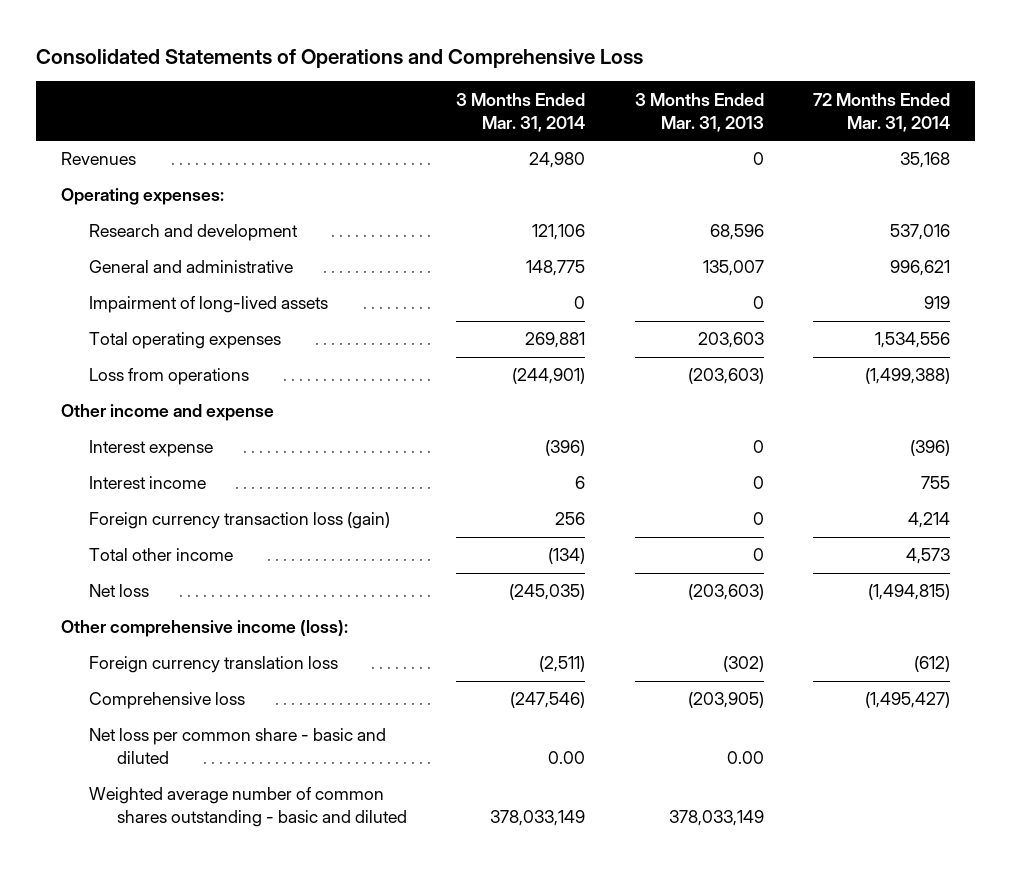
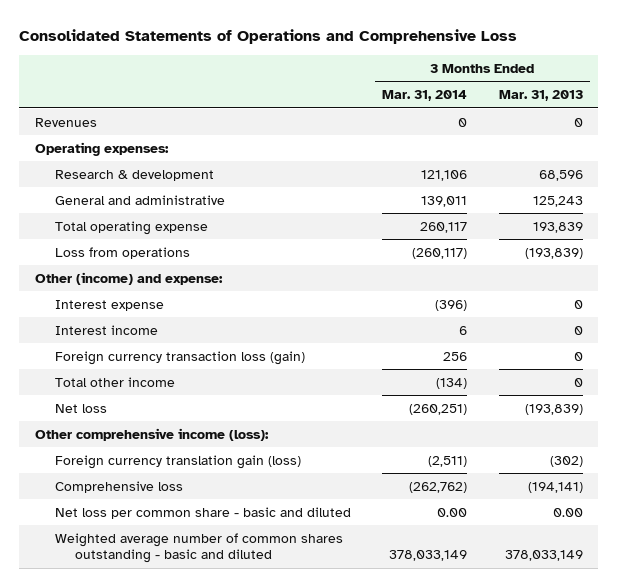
[813,92,951,132] 72 Months Ended Mar. 31, 2014 -> none
[529,152,586,169] 24,980 -> [458,117,468,127] 0
[88,296,328,314] Impairment of long-lived assets -> none
[88,224,298,242] Research and development -> [55,169,215,181] Research & development
[526,260,586,277] 148,775 -> [421,195,468,207] 139,011
[702,260,764,277] 135,007 -> [532,195,583,207] 125,243
[88,332,281,350] Total operating expenses -> [55,220,209,235] Total operating expense
[525,332,586,349] 269,881 -> [420,221,468,233] 260,117
[697,332,764,349] 203,603 -> [532,221,583,233] 193,839
[512,368,586,385] (244,901) -> [412,247,468,259] (260,117)
[687,368,764,385] (203,603) -> [524,247,583,259] (193,839)
[61,404,275,422] Other income and expense -> [35,271,224,285] Other (income) and expense:
[509,584,586,601] (245,035) -> [409,403,468,415] (260,251)
[687,584,764,601] (203,603) -> [524,403,583,415] (193,839)
[88,656,338,674] Foreign currency translation loss -> [55,454,302,469] Foreign currency translation gain (loss)
[510,692,586,709] (247,546) -> [409,481,468,493] (262,762)
[687,692,764,709] (203,905) -> [527,481,583,493] (194,141)

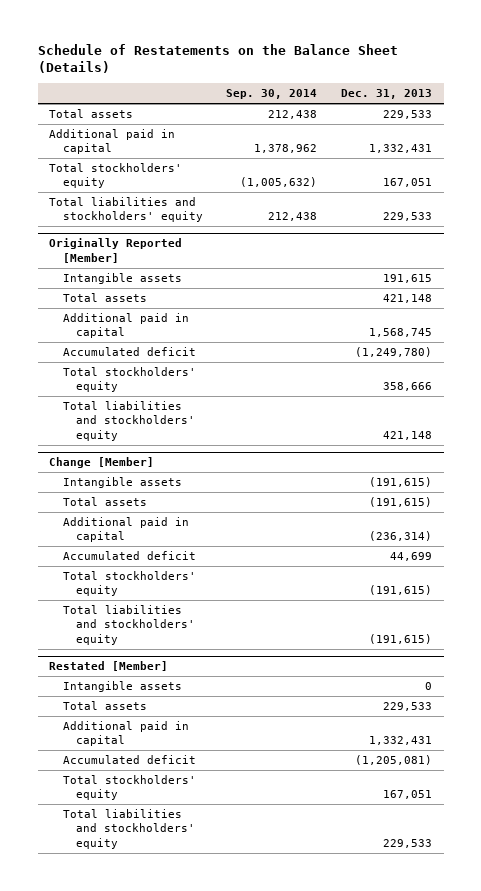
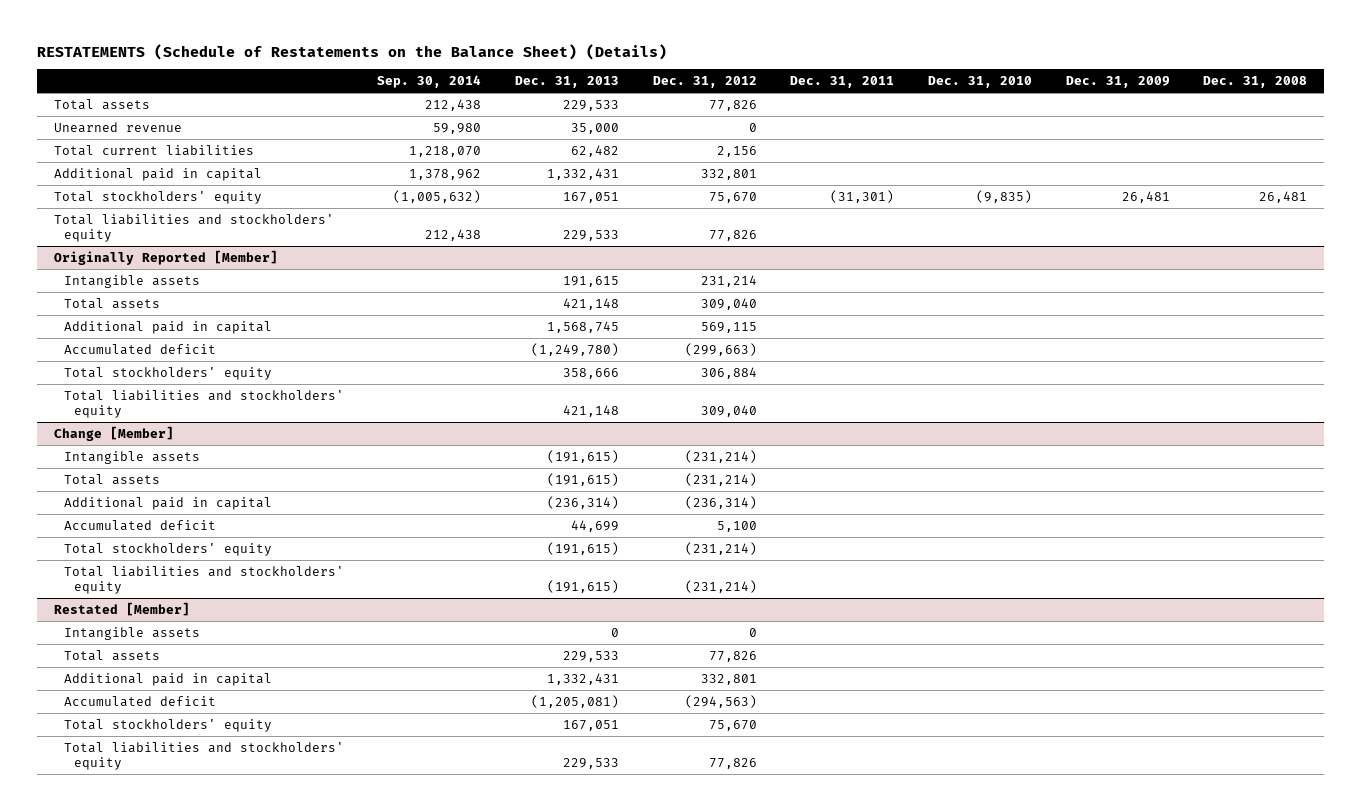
[37,43,398,74] Schedule of Restatements on the Balance Sheet (Details) -> [37,43,668,60] RESTATEMENTS (Schedule of Restatements on the Balance Sheet) (Details)
none -> [652,76,757,89] Dec. 31, 2012
none -> [790,76,895,89] Dec. 31, 2011
none -> [927,76,1032,89] Dec. 31, 2010
none -> [1065,76,1170,89] Dec. 31, 2009
none -> [1203,76,1308,89] Dec. 31, 2008
none -> [53,121,182,133] Unearned revenue
none -> [53,144,254,156] Total current liabilities

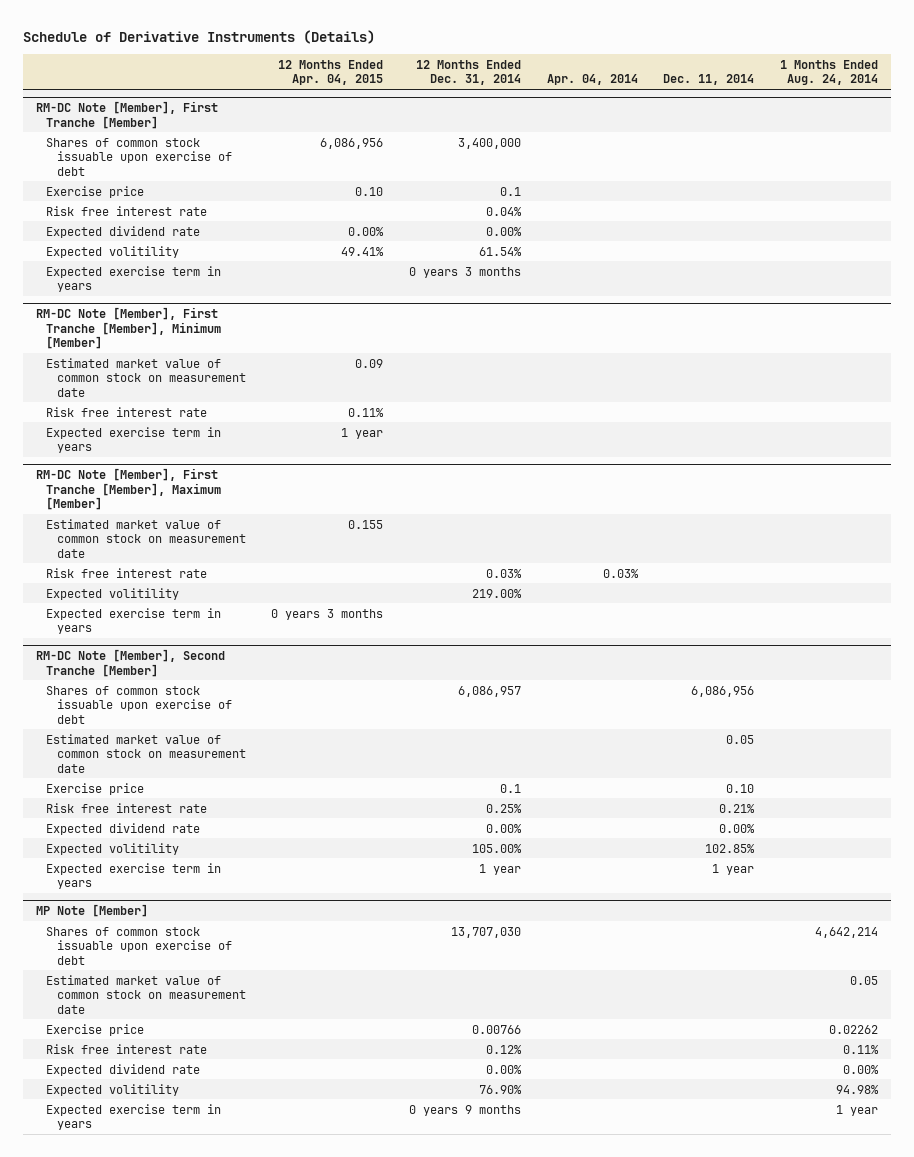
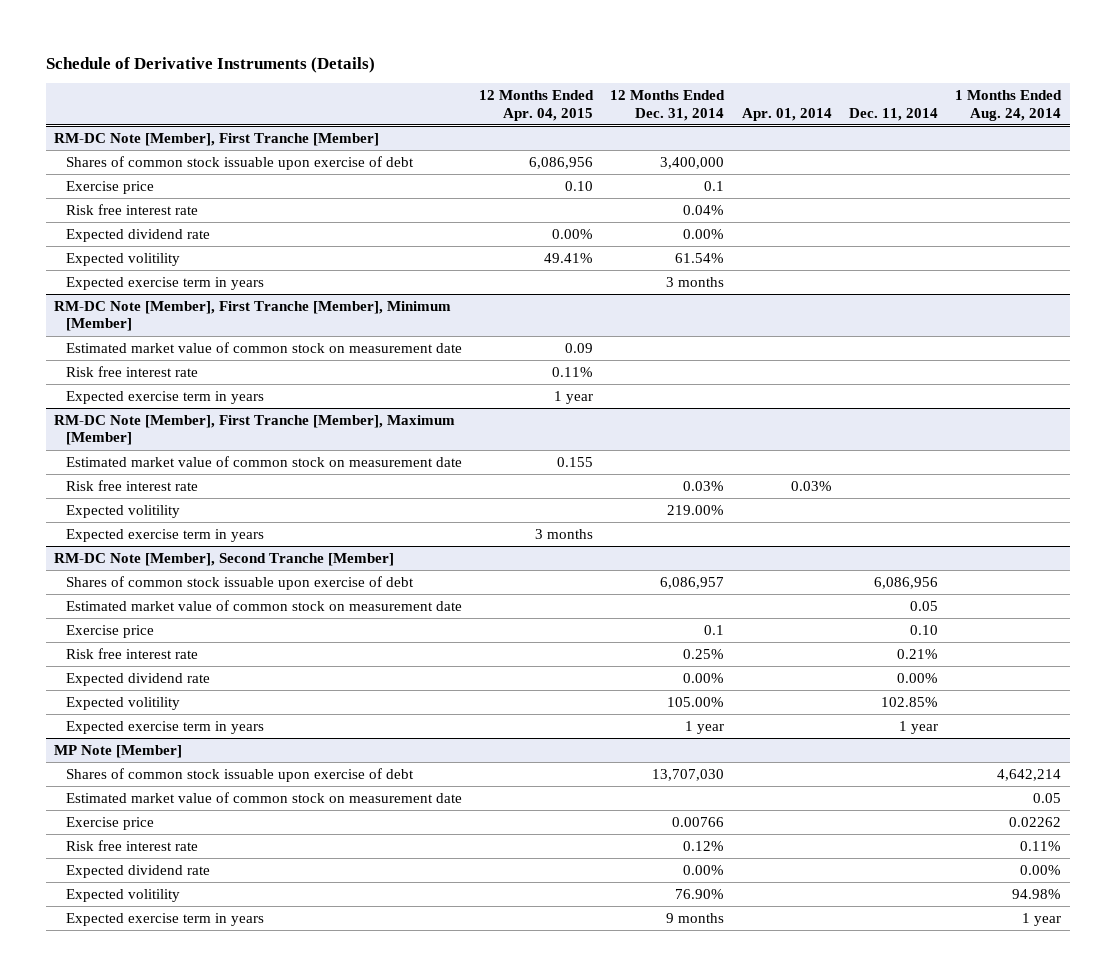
[546,74,638,86] Apr. 04, 2014 -> none
none -> [741,107,832,121] Apr. 01, 2014
[409,266,522,278] 0 years 3 months -> [666,276,725,287] 3 months
[271,608,384,620] 0 years 3 months -> [535,528,594,539] 3 months
[409,1104,522,1116] 0 years 9 months -> [666,912,725,923] 9 months

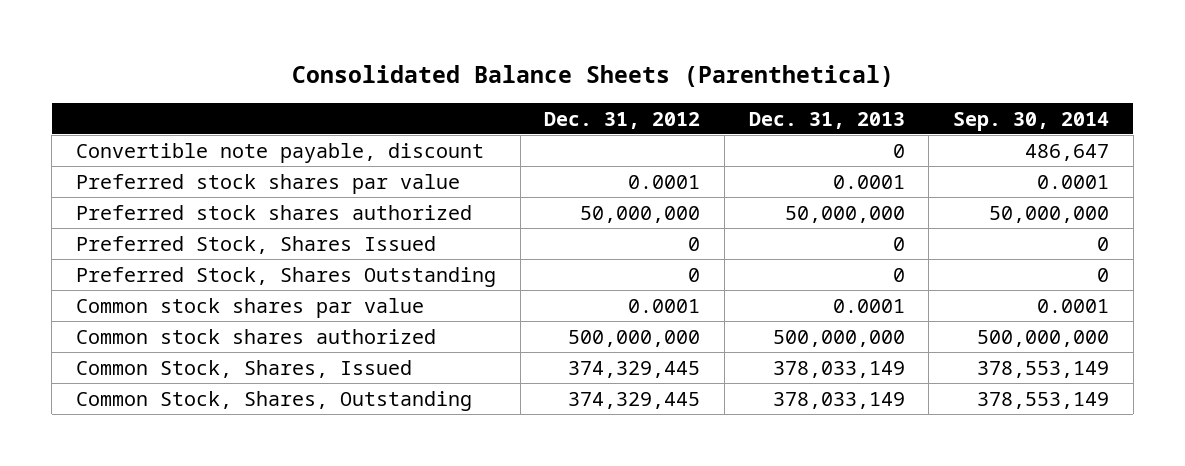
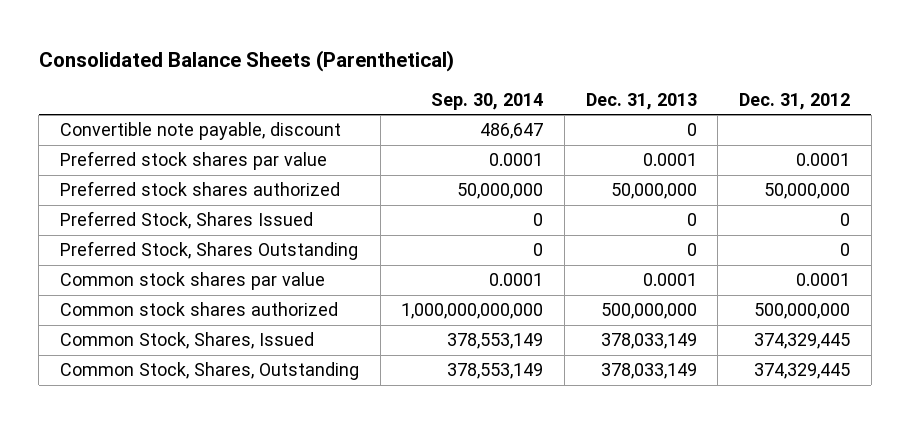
[977,329,1110,347] 500,000,000 -> [401,303,544,320] 1,000,000,000,000

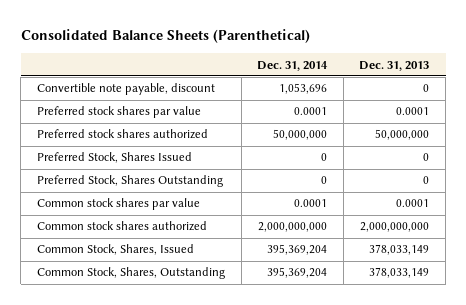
[431,92,544,110] Sep. 30, 2014 -> none
[738,92,850,110] Dec. 31, 2012 -> none
none -> [257,60,329,71] Dec. 31, 2014
[600,303,697,320] 500,000,000 -> [360,222,430,233] 2,000,000,000

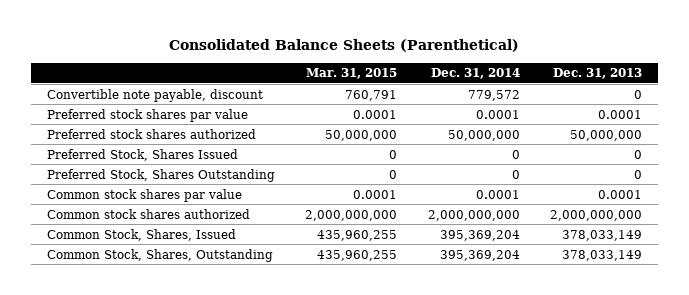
none -> [306,68,398,80] Mar. 31, 2015
[279,83,328,95] 1,053,696 -> [467,89,520,101] 779,572

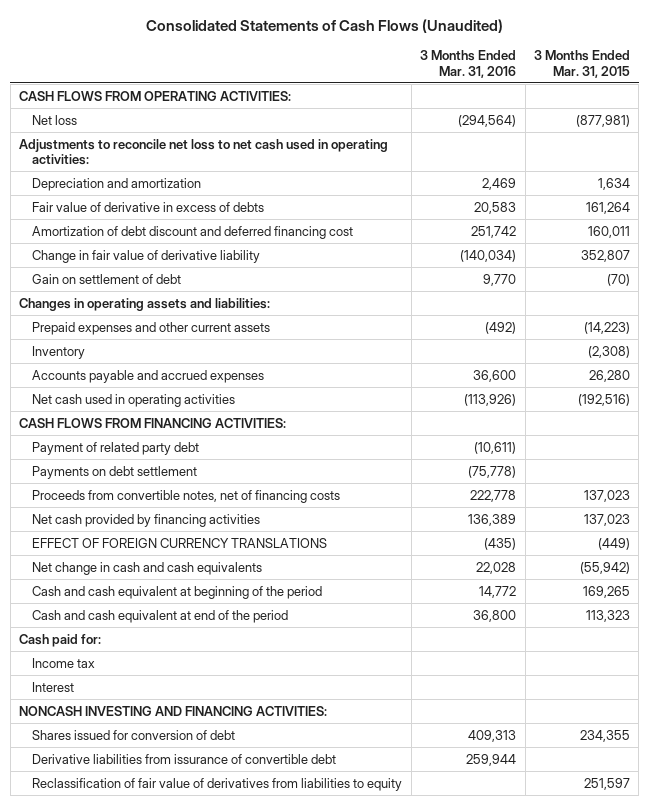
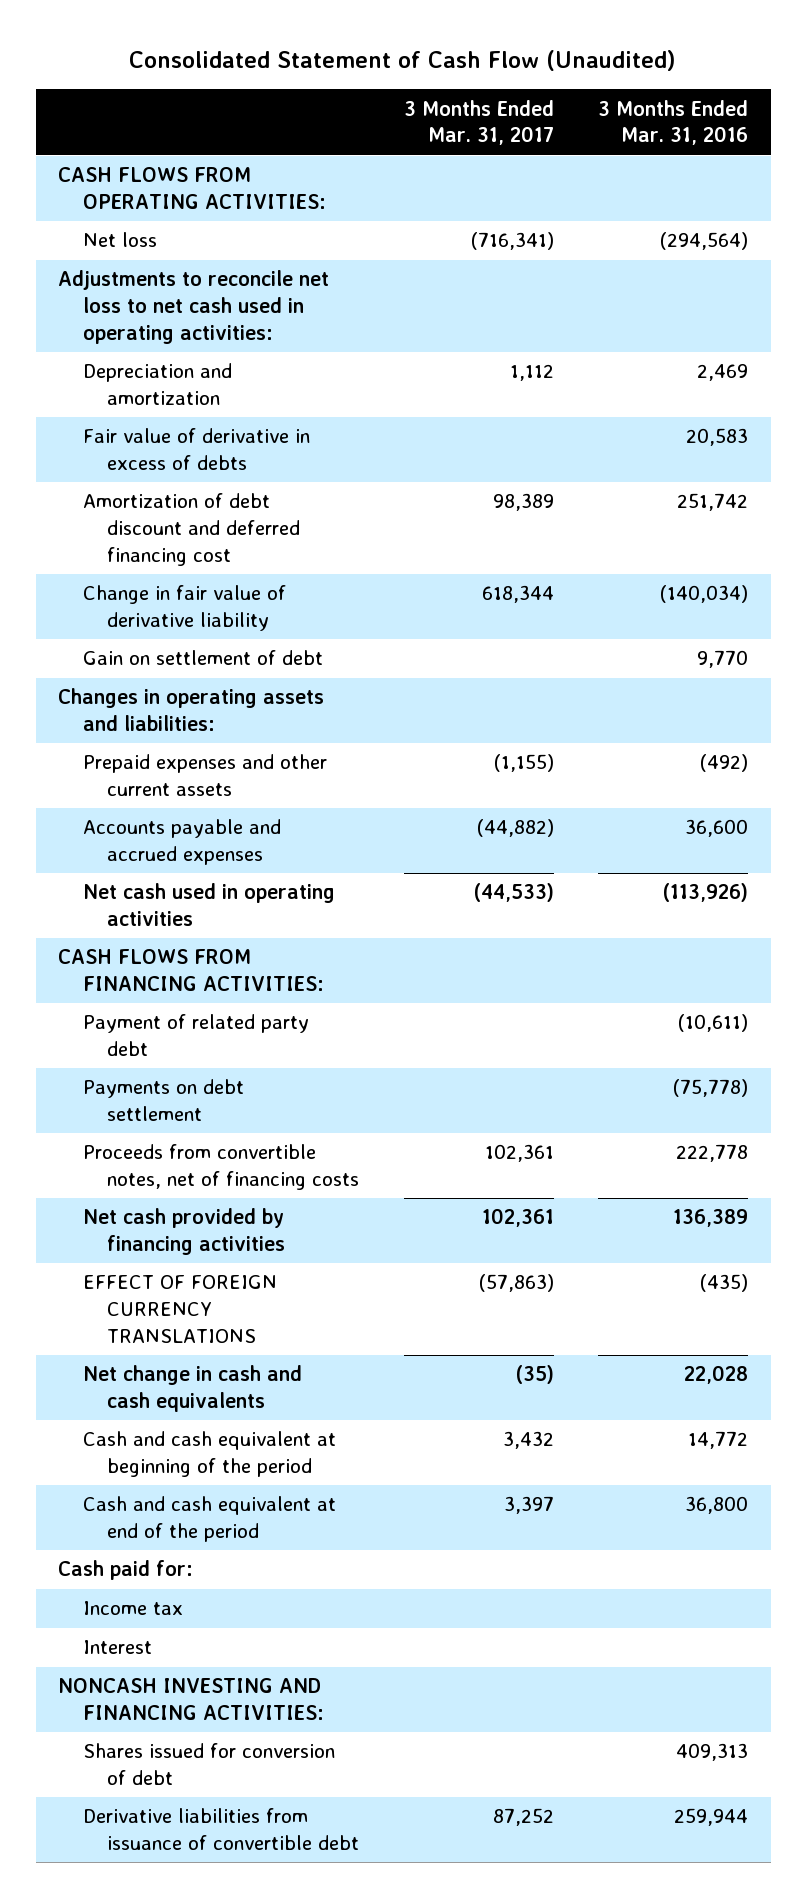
[145,18,503,33] Consolidated Statements of Cash Flows (Unaudited) -> [129,50,677,72] Consolidated Statement of Cash Flow (Unaudited)
[533,50,630,78] 3 Months Ended Mar. 31, 2015 -> none
none -> [403,99,554,146] 3 Months Ended Mar. 31, 2017
[32,345,86,359] Inventory -> none
[32,777,403,791] Reclassification of fair value of derivatives from liabilities to equity -> none
[32,753,337,764] Derivative liabilities from issurance of convertible debt -> [82,1808,360,1851] Derivative liabilities from issuance of convertible debt

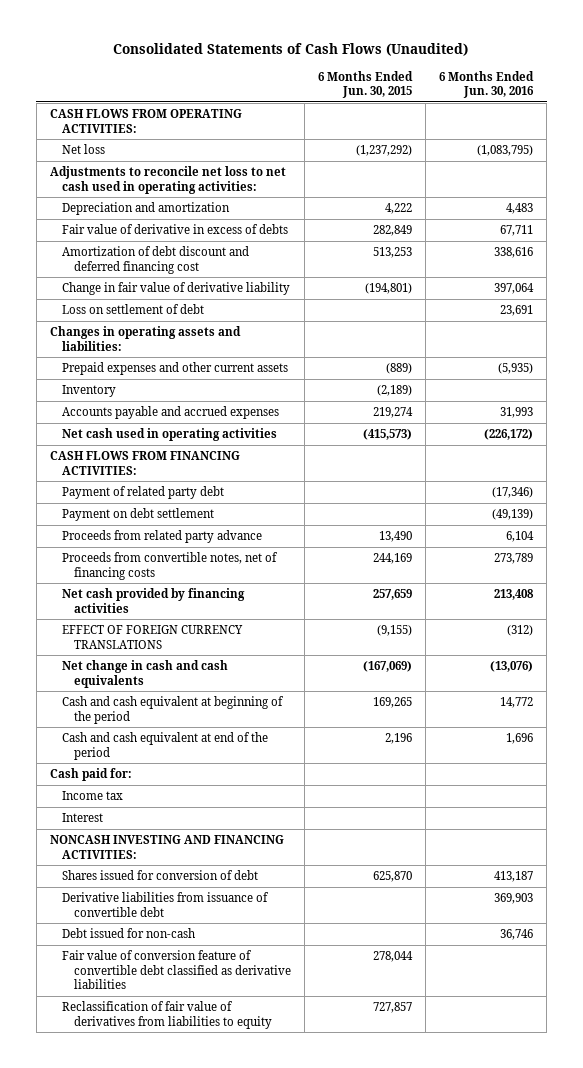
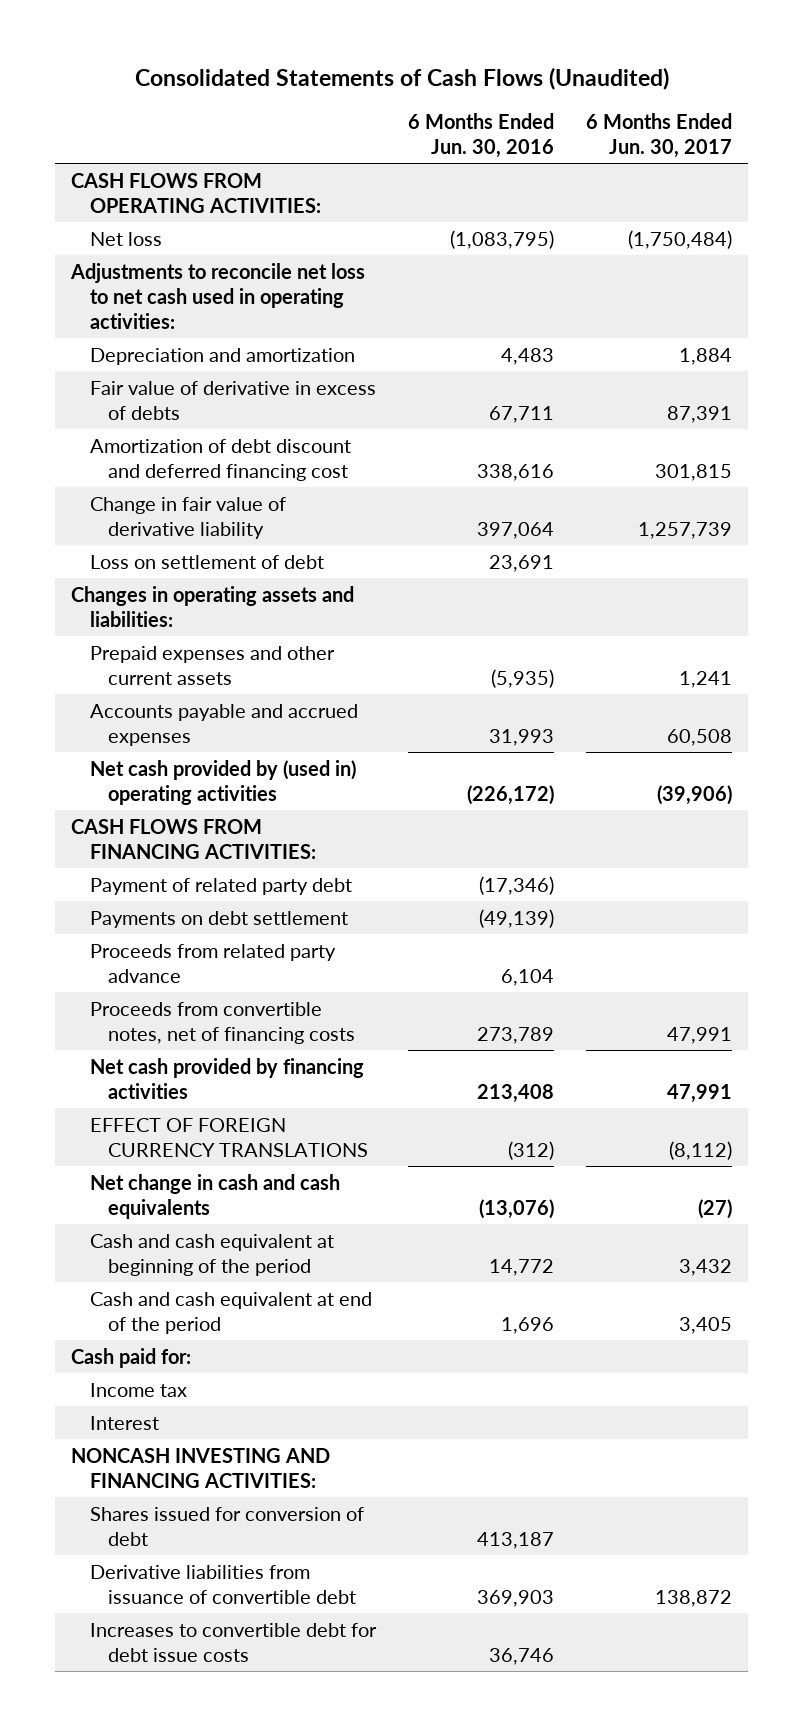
[317,70,413,99] 6 Months Ended Jun. 30, 2015 -> none
none -> [585,112,732,158] 6 Months Ended Jun. 30, 2017
[61,384,116,397] Inventory -> none
[61,427,277,441] Net cash used in operating activities -> [89,759,356,805] Net cash provided by (used in) operating activities
[61,507,214,521] Payment on debt settlement -> [89,910,348,928] Payments on debt settlement
[61,949,291,990] Fair value of conversion feature of convertible debt classified as derivative liabilities -> none
[61,1000,272,1029] Reclassification of fair value of derivatives from liabilities to equity -> none
[61,927,195,938] Debt issued for non-cash -> [89,1622,377,1662] Increases to convertible debt for debt issue costs

